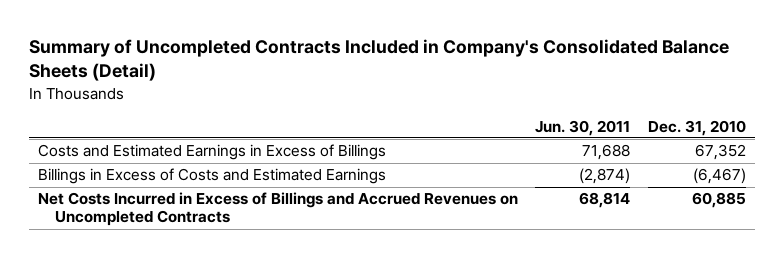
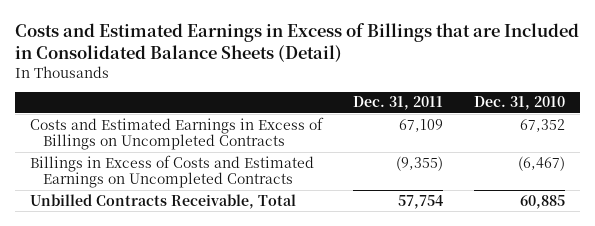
[28,39,729,82] Summary of Uncompleted Contracts Included in Company's Consolidated Balance Sheets (Detail) -> [14,22,579,62] Costs and Estimated Earnings in Excess of Billings that are Included in Consolidated Balance Sheets (Detail)
[535,119,631,136] Jun. 30, 2011 -> none
none -> [352,96,443,111] Dec. 31, 2011
[37,144,386,161] Costs and Estimated Earnings in Excess of Billings -> [29,116,324,151] Costs and Estimated Earnings in Excess of Billings on Uncompleted Contracts
[37,168,386,185] Billings in Excess of Costs and Estimated Earnings -> [29,154,314,189] Billings in Excess of Costs and Estimated Earnings on Uncompleted Contracts
[37,192,518,227] Net Costs Incurred in Excess of Billings and Accrued Revenues on Uncompleted Contracts -> [29,193,296,209] Unbilled Contracts Receivable, Total

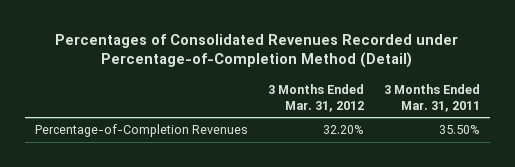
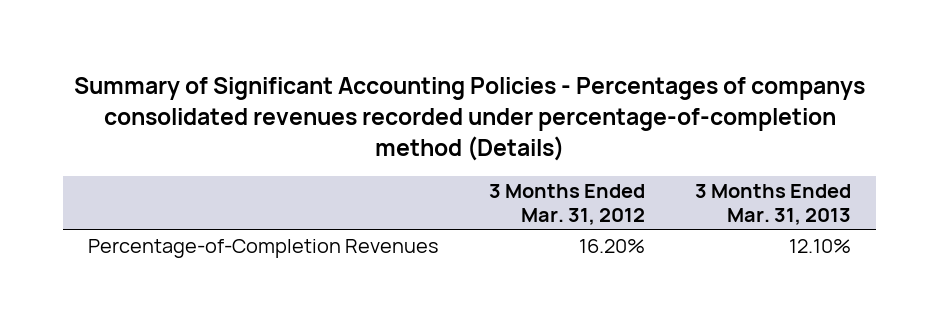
[55,33,459,69] Percentages of Consolidated Revenues Recorded under Percentage-of-Completion Method (Detail) -> [73,77,865,161] Summary of Significant Accounting Policies - Percentages of companys consolidated revenues recorded under percentage-of-completion method (Details)
[383,83,480,112] 3 Months Ended Mar. 31, 2011 -> none
none -> [695,183,852,225] 3 Months Ended Mar. 31, 2013
[322,125,364,135] 32.20% -> [579,239,646,254] 16.20%

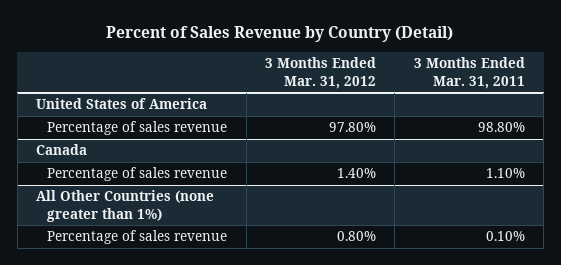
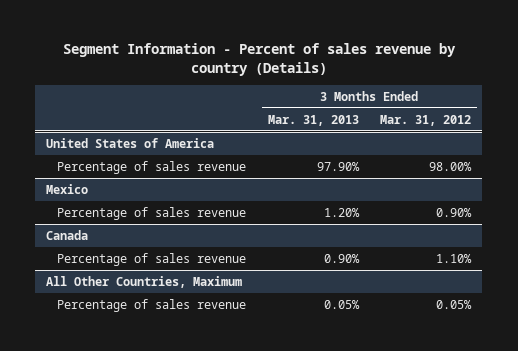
[106,26,454,43] Percent of Sales Revenue by Country (Detail) -> [62,43,456,76] Segment Information - Percent of sales revenue by country (Details)
[413,57,525,89] 3 Months Ended Mar. 31, 2011 -> none
none -> [267,114,359,126] Mar. 31, 2013
[329,122,377,133] 97.80% -> [429,161,473,171] 98.00%
none -> [46,183,89,194] Mexico
none -> [56,206,246,220] Percentage of sales revenue
[35,190,214,222] All Other Countries (none greater than 1%) -> none
[337,168,377,179] 1.40% -> [436,253,473,263] 1.10%
none -> [46,275,243,288] All Other Countries, Maximum
[337,231,377,242] 0.80% -> [436,299,473,309] 0.05%

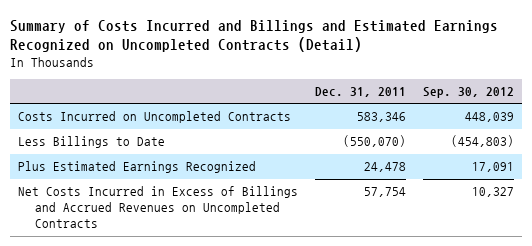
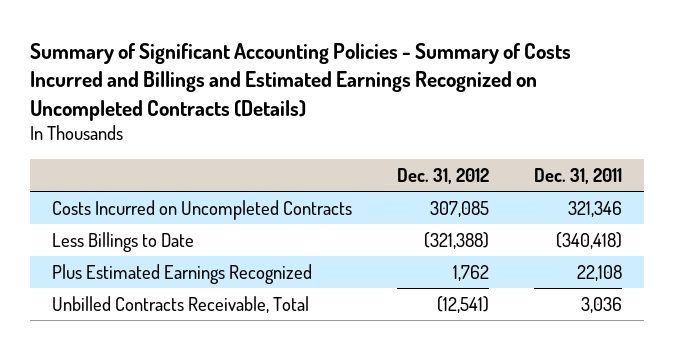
[10,19,499,53] Summary of Costs Incurred and Billings and Estimated Earnings Recognized on Uncompleted Contracts (Detail) -> [30,42,572,121] Summary of Significant Accounting Policies - Summary of Costs Incurred and Billings and Estimated Earnings Recognized on Uncompleted Contracts (Details)
[422,87,514,99] Sep. 30, 2012 -> none
none -> [397,167,490,184] Dec. 31, 2012
[18,186,299,229] Net Costs Incurred in Excess of Billings and Accrued Revenues on Uncompleted Contracts -> none
[357,112,407,123] 583,346 -> [567,200,622,217] 321,346
[343,135,407,148] (550,070) -> [555,231,622,249] (340,418)
[364,162,407,173] 24,478 -> [576,264,622,281] 22,108
none -> [52,295,310,313] Unbilled Contracts Receivable, Total

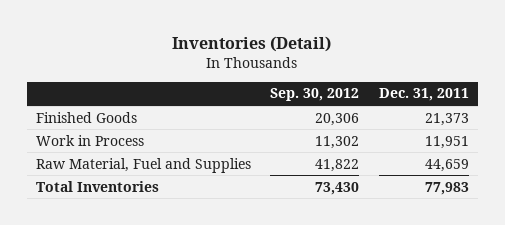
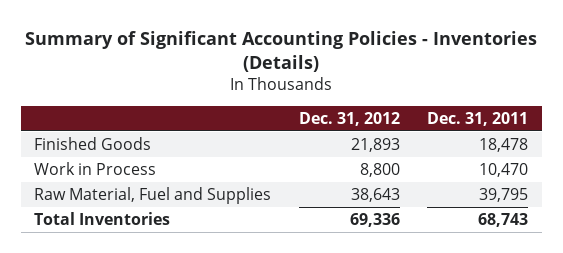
[172,35,332,52] Inventories (Detail) -> [25,30,538,73] Summary of Significant Accounting Policies - Inventories (Details)
[270,88,360,102] Sep. 30, 2012 -> none
none -> [298,111,400,126] Dec. 31, 2012
[424,112,469,126] 21,373 -> [479,138,529,153] 18,478
[424,135,469,149] 11,951 -> [479,163,529,178] 10,470
[424,158,469,172] 44,659 -> [479,188,529,203] 39,795
[424,181,469,195] 77,983 -> [478,213,529,228] 68,743

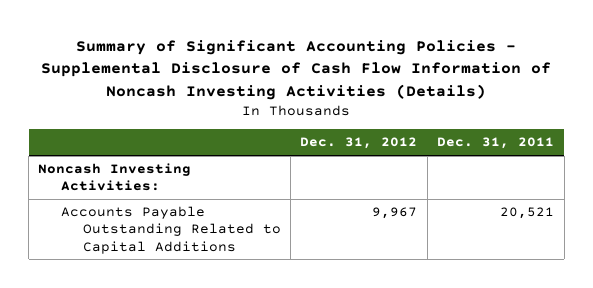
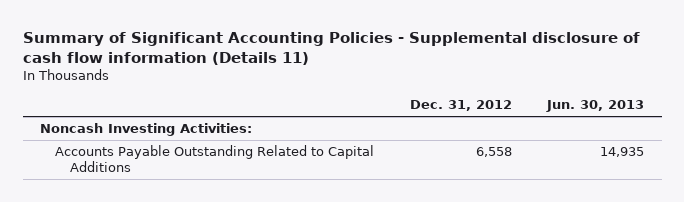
[41,39,552,100] Summary of Significant Accounting Policies - Supplemental Disclosure of Cash Flow Information of Noncash Investing Activities (Details) -> [22,31,640,65] Summary of Significant Accounting Policies - Supplemental disclosure of cash flow information (Details 11)
[437,137,555,150] Dec. 31, 2011 -> none
none -> [545,100,644,113] Jun. 30, 2013
[372,207,418,220] 9,967 -> [475,147,512,158] 6,558

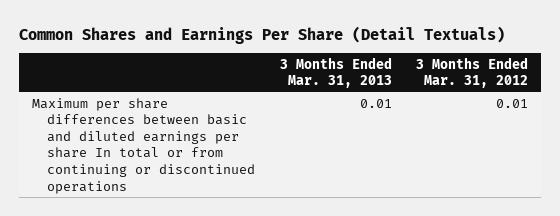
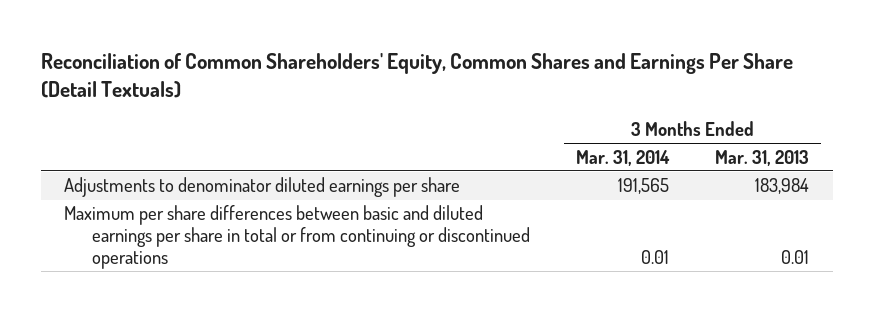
[19,25,506,44] Common Shares and Earnings Per Share (Detail Textuals) -> [40,53,793,99] Reconciliation of Common Shareholders' Equity, Common Shares and Earnings Per Share (Detail Textuals)
[416,56,529,89] 3 Months Ended Mar. 31, 2012 -> none
none -> [575,149,670,166] Mar. 31, 2014
none -> [63,177,460,198] Adjustments to denominator diluted earnings per share
[31,97,255,194] Maximum per share differences between basic and diluted earnings per share In total or from continuing or discontinued operations -> [63,205,530,269] Maximum per share differences between basic and diluted earnings per share in total or from continuing or discontinued operations

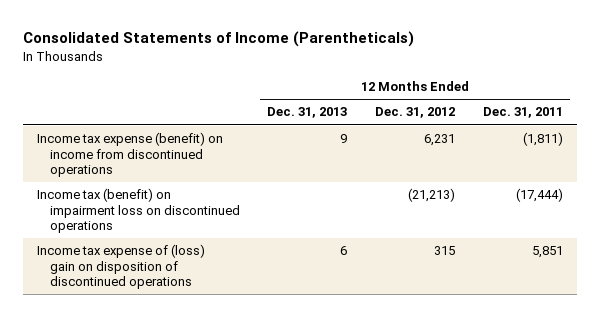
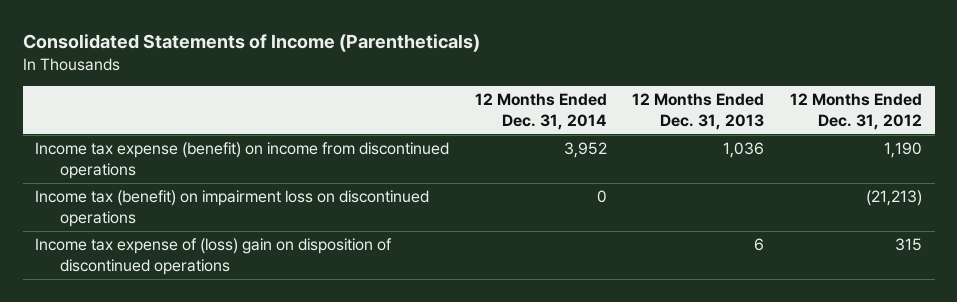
[482,107,563,119] Dec. 31, 2011 -> none
none -> [474,93,607,131] 12 Months Ended Dec. 31, 2014
[340,134,348,144] 9 -> [723,142,765,159] 1,036
[423,134,455,147] 6,231 -> [883,142,922,159] 1,190

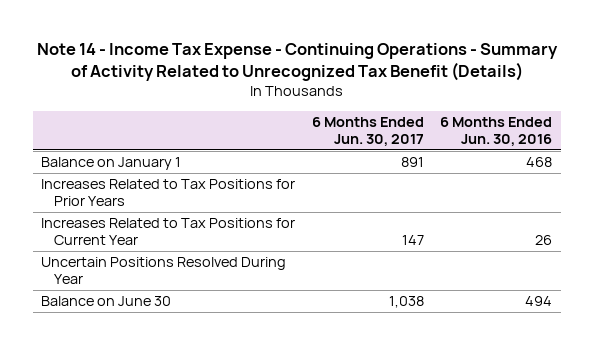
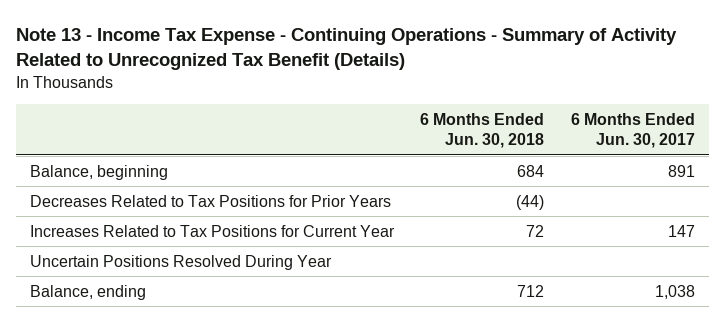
[36,42,558,82] Note 14 - Income Tax Expense - Continuing Operations - Summary of Activity Related to Unrecognized Tax Benefit (Details) -> [16,28,678,71] Note 13 - Income Tax Expense - Continuing Operations - Summary of Activity Related to Unrecognized Tax Benefit (Details)
[440,116,553,146] 6 Months Ended Jun. 30, 2016 -> none
none -> [420,113,545,149] 6 Months Ended Jun. 30, 2018
[40,157,181,171] Balance on January 1 -> [29,164,168,180] Balance, beginning
[40,179,295,207] Increases Related to Tax Positions for Prior Years -> [29,194,391,207] Decreases Related to Tax Positions for Prior Years
[40,296,171,307] Balance on June 30 -> [29,284,146,300] Balance, ending

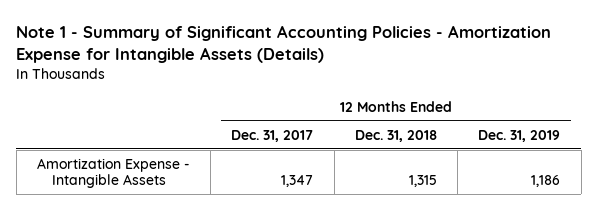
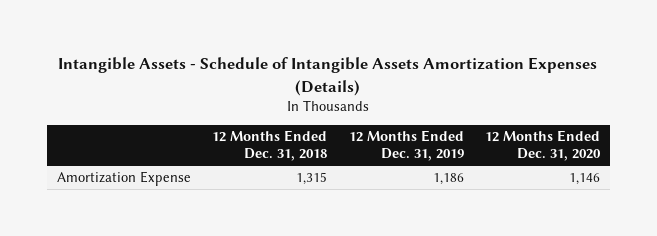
[16,25,552,63] Note 1 - Summary of Significant Accounting Policies - Amortization Expense for Intangible Assets (Details) -> [58,57,598,96] Intangible Assets - Schedule of Intangible Assets Amortization Expenses (Details)
[231,129,314,142] Dec. 31, 2017 -> none
none -> [484,130,601,162] 12 Months Ended Dec. 31, 2020
[36,157,190,189] Amortization Expense - Intangible Assets -> [57,171,192,187] Amortization Expense

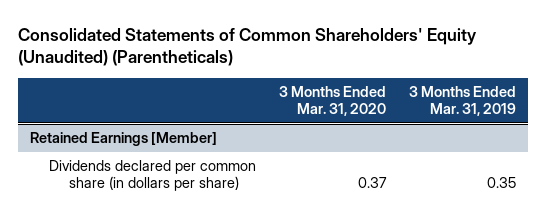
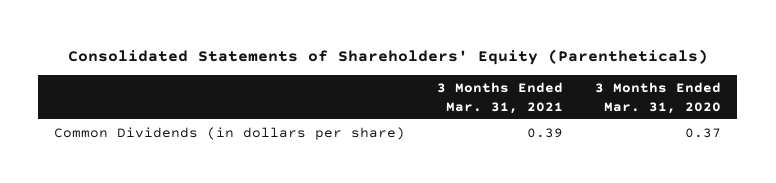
[18,27,478,67] Consolidated Statements of Common Shareholders' Equity (Unaudited) (Parentheticals) -> [67,48,708,65] Consolidated Statements of Shareholders' Equity (Parentheticals)
[409,86,517,117] 3 Months Ended Mar. 31, 2019 -> none
none -> [437,82,564,114] 3 Months Ended Mar. 31, 2021
[29,132,217,147] Retained Earnings [Member] -> none
[49,160,257,192] Dividends declared per common share (in dollars per share) -> [54,126,406,140] Common Dividends (in dollars per share)

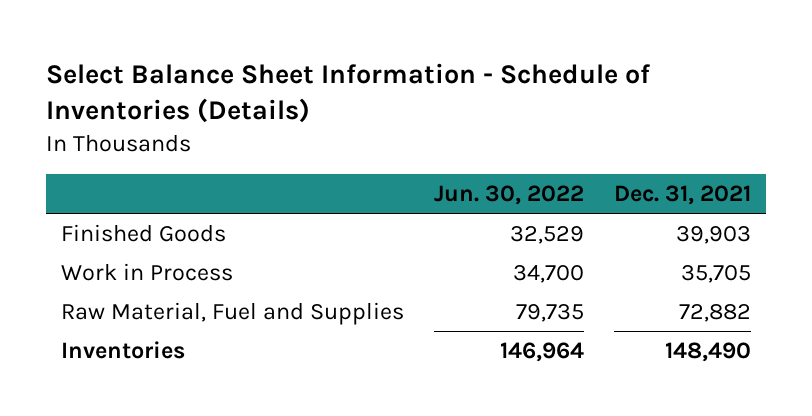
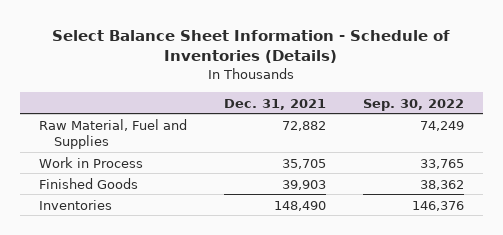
[433,185,584,206] Jun. 30, 2022 -> none
none -> [363,98,465,111] Sep. 30, 2022
[61,262,234,281] Work in Process -> [38,156,143,168] Work in Process
[61,223,227,242] Finished Goods -> [38,177,138,189] Finished Goods

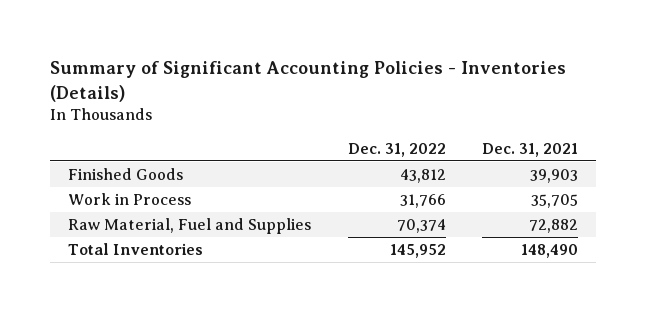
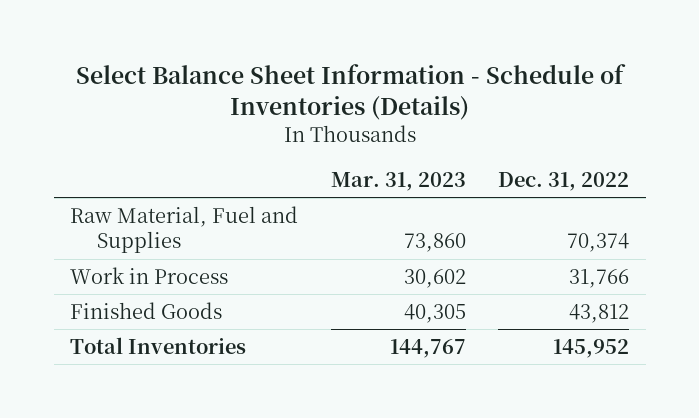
[49,61,566,102] Summary of Significant Accounting Policies - Inventories (Details) -> [75,64,626,121] Select Balance Sheet Information - Schedule of Inventories (Details)
[482,142,579,157] Dec. 31, 2021 -> none
none -> [330,171,466,191] Mar. 31, 2023
[68,192,192,205] Work in Process -> [69,266,228,284] Work in Process
[68,167,184,180] Finished Goods -> [69,301,222,319] Finished Goods

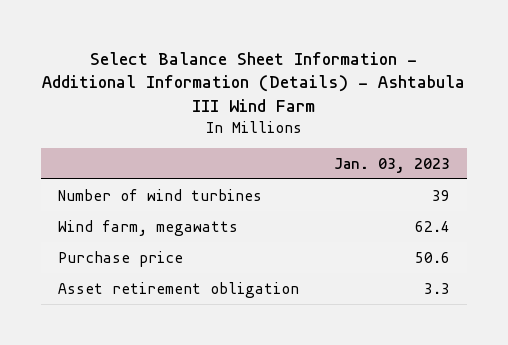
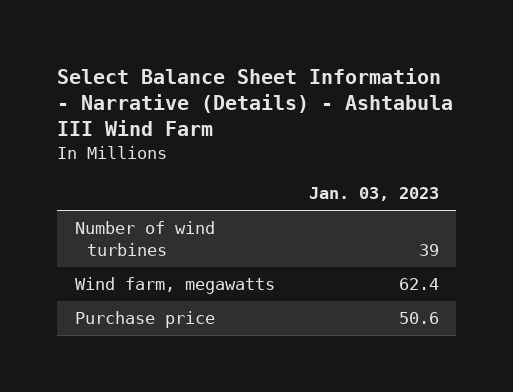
[42,51,466,113] Select Balance Sheet Information - Additional Information (Details) - Ashtabula III Wind Farm -> [57,67,454,137] Select Balance Sheet Information - Narrative (Details) - Ashtabula III Wind Farm
[58,281,300,298] Asset retirement obligation -> none

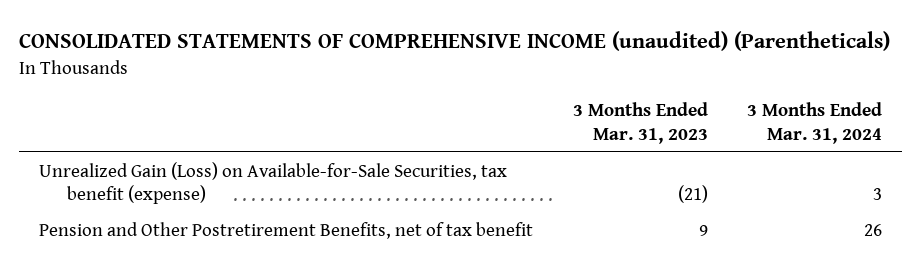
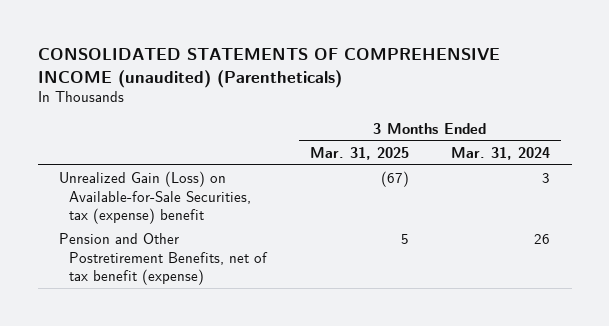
[572,102,708,144] 3 Months Ended Mar. 31, 2023 -> none
none -> [309,147,409,161] Mar. 31, 2025
[38,161,507,205] Unrealized Gain (Loss) on Available-for-Sale Securities, tax benefit (expense) -> [58,171,252,224] Unrealized Gain (Loss) on Available-for-Sale Securities, tax (expense) benefit
[38,221,533,239] Pension and Other Postretirement Benefits, net of tax benefit -> [58,233,269,285] Pension and Other Postretirement Benefits, net of tax benefit (expense)

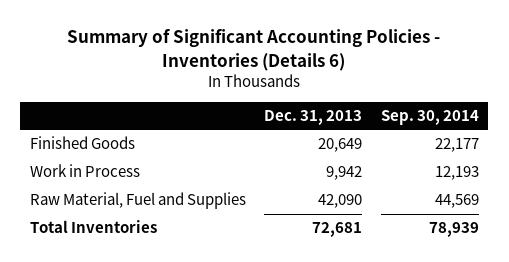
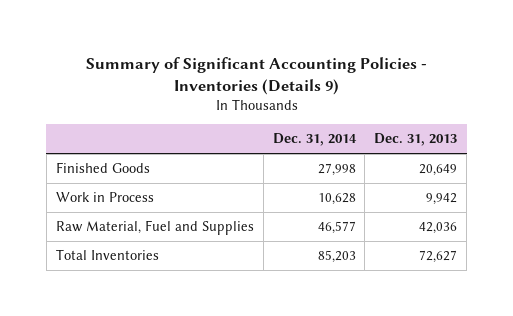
[67,29,441,71] Summary of Significant Accounting Policies - Inventories (Details 6) -> [85,56,427,95] Summary of Significant Accounting Policies - Inventories (Details 9)
[381,109,480,125] Sep. 30, 2014 -> none
none -> [272,133,357,147] Dec. 31, 2014
[318,194,363,209] 42,090 -> [419,222,458,235] 42,036
[312,222,363,238] 72,681 -> [419,250,458,264] 72,627

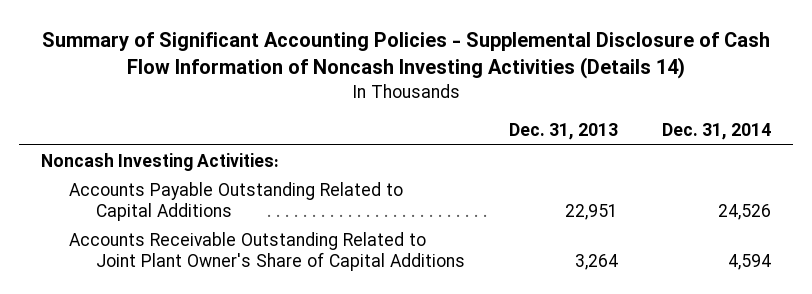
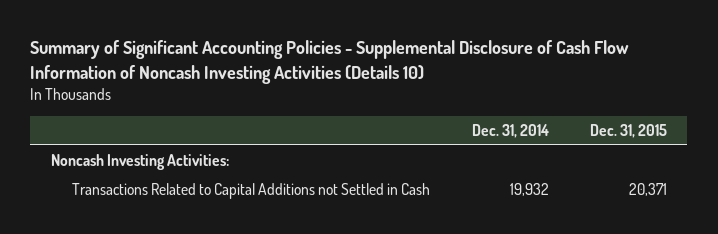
[42,31,771,79] Summary of Significant Accounting Policies - Supplemental Disclosure of Cash Flow Information of Noncash Investing Activities (Details 14) -> [30,40,630,84] Summary of Significant Accounting Policies - Supplemental Disclosure of Cash Flow Information of Noncash Investing Activities (Details 10)
[508,123,618,141] Dec. 31, 2013 -> none
none -> [589,123,667,138] Dec. 31, 2015
[68,231,465,271] Accounts Receivable Outstanding Related to Joint Plant Owner's Share of Capital Additions -> none
[68,181,403,221] Accounts Payable Outstanding Related to Capital Additions -> [72,183,431,200] Transactions Related to Capital Additions not Settled in Cash
[717,203,771,220] 24,526 -> [509,183,549,197] 19,932

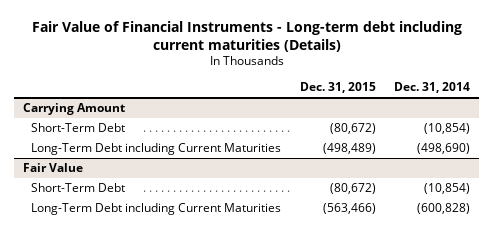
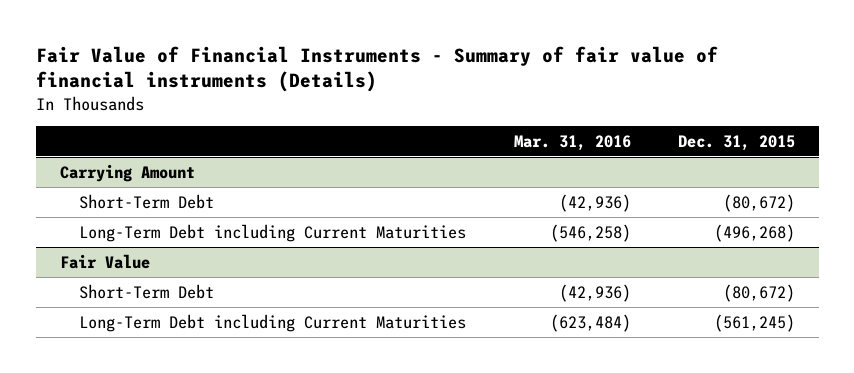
[31,20,462,52] Fair Value of Financial Instruments - Long-term debt including current maturities (Details) -> [35,45,718,93] Fair Value of Financial Instruments - Summary of fair value of financial instruments (Details)
[393,82,470,94] Dec. 31, 2014 -> none
none -> [513,134,631,151] Mar. 31, 2016
[322,143,376,155] (498,489) -> [713,223,795,242] (496,268)
[322,203,376,215] (563,466) -> [713,313,795,332] (561,245)

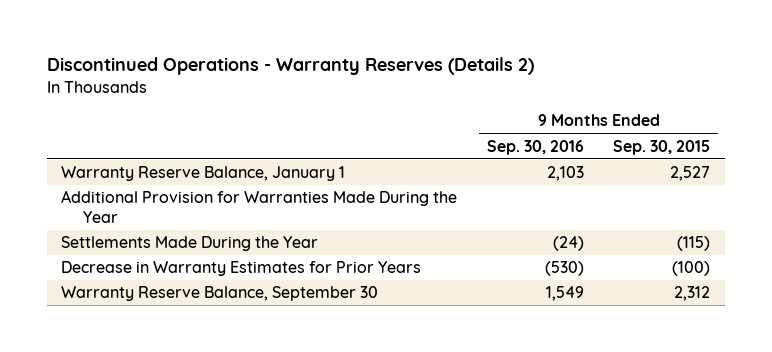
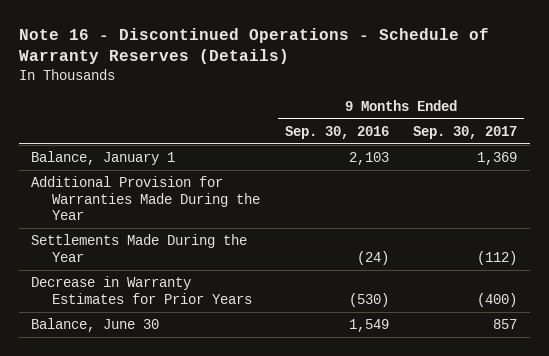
[46,57,534,76] Discontinued Operations - Warranty Reserves (Details 2) -> [18,28,489,65] Note 16 - Discontinued Operations - Schedule of Warranty Reserves (Details)
[613,139,711,155] Sep. 30, 2015 -> none
none -> [413,125,518,139] Sep. 30, 2017
[61,166,346,182] Warranty Reserve Balance, January 1 -> [31,150,176,165] Balance, January 1
[61,286,379,302] Warranty Reserve Balance, September 30 -> [31,317,160,332] Balance, June 30

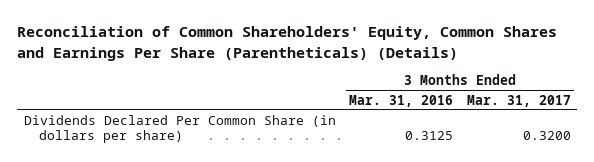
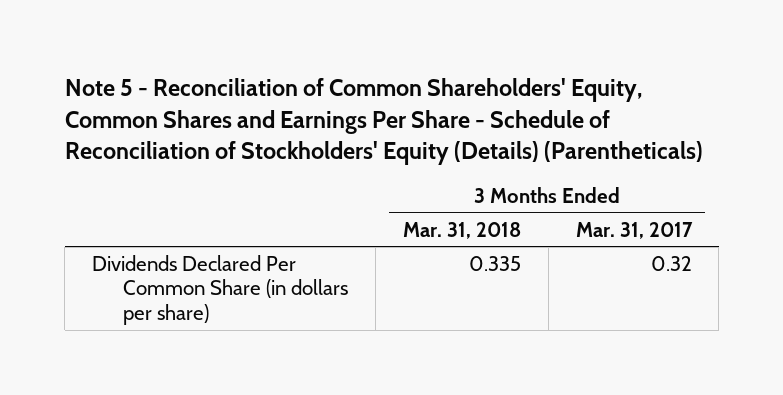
[17,26,558,61] Reconciliation of Common Shareholders' Equity, Common Shares and Earnings Per Share (Parentheticals) (Details) -> [64,78,703,166] Note 5 - Reconciliation of Common Shareholders' Equity, Common Shares and Earnings Per Share - Schedule of Reconciliation of Stockholders' Equity (Details) (Parentheticals)
[349,94,454,107] Mar. 31, 2016 -> none
none -> [402,221,521,239] Mar. 31, 2018
[522,131,571,141] 0.3200 -> [650,255,692,271] 0.32

